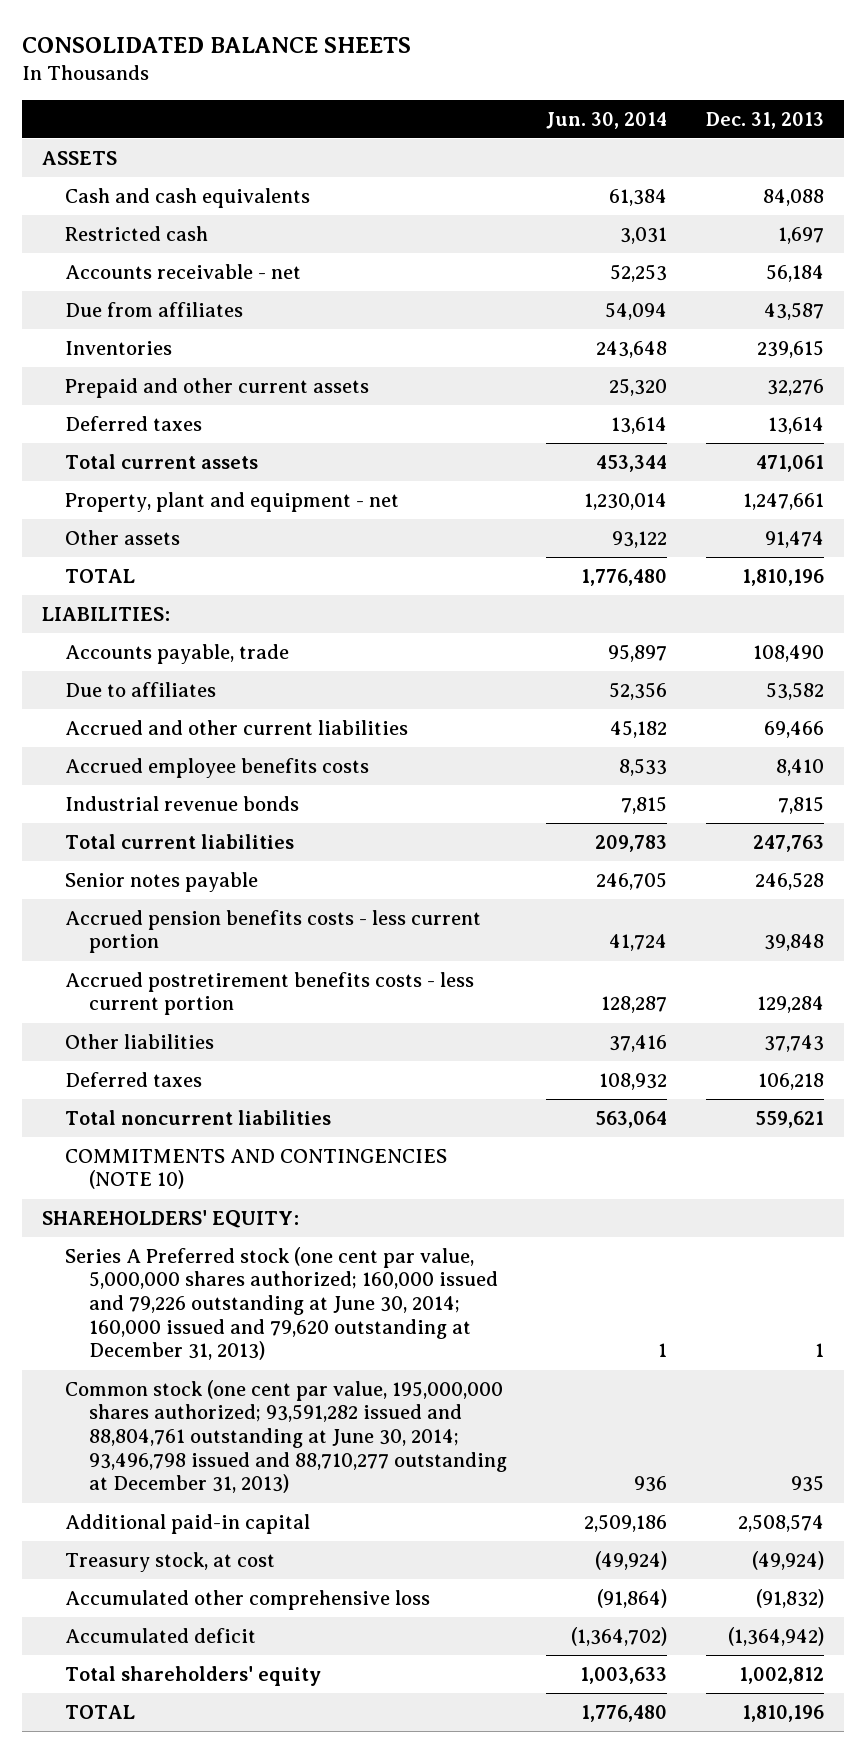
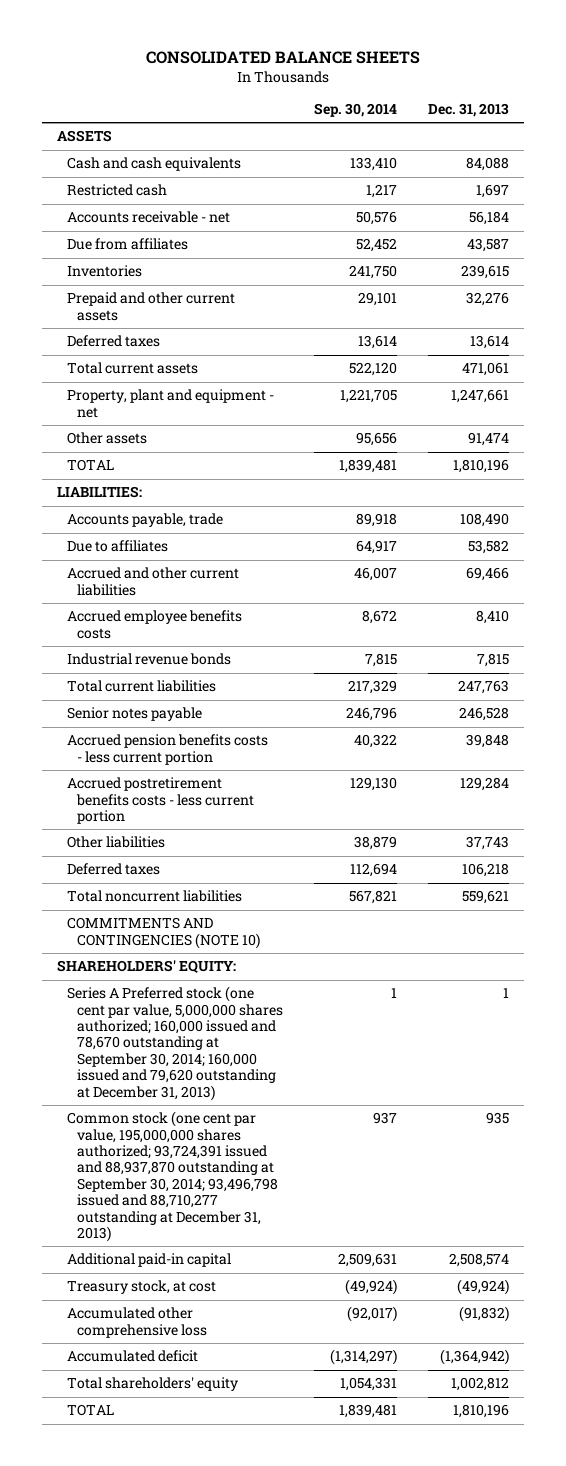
[545,111,667,129] Jun. 30, 2014 -> none
none -> [313,102,397,117] Sep. 30, 2014
[65,1246,498,1361] Series A Preferred stock (one cent par value, 5,000,000 shares authorized; 160,000 issued and 79,226 outstanding at June 30, 2014; 160,000 issued and 79,620 outstanding at December 31, 2013) -> [67,986,284,1101] Series A Preferred stock (one cent par value, 5,000,000 shares authorized; 160,000 issued and 78,670 outstanding at September 30, 2014; 160,000 issued and 79,620 outstanding at December 31, 2013)
[65,1379,507,1494] Common stock (one cent par value, 195,000,000 shares authorized; 93,591,282 issued and 88,804,761 outstanding at June 30, 2014; 93,496,798 issued and 88,710,277 outstanding at December 31, 2013) -> [67,1111,279,1242] Common stock (one cent par value, 195,000,000 shares authorized; 93,724,391 issued and 88,937,870 outstanding at September 30, 2014; 93,496,798 issued and 88,710,277 outstanding at December 31, 2013)

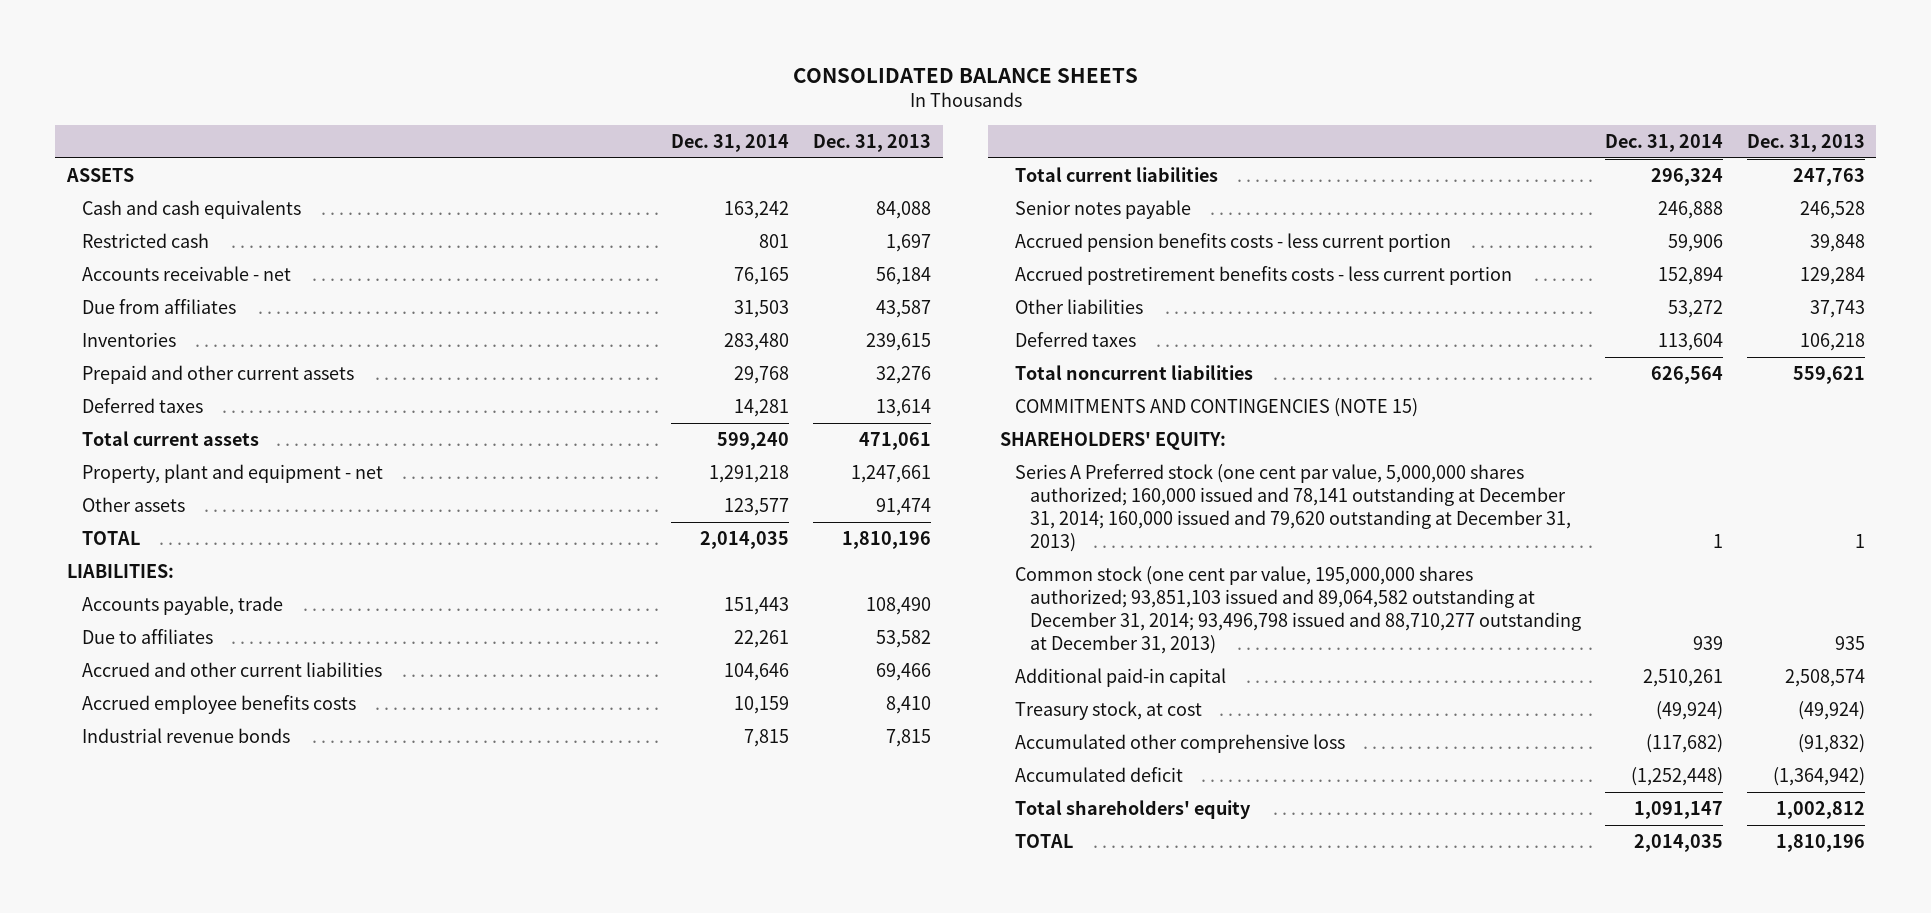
[313,102,397,117] Sep. 30, 2014 -> none
none -> [671,133,790,152] Dec. 31, 2014
[67,917,261,949] COMMITMENTS AND CONTINGENCIES (NOTE 10) -> [1014,398,1418,418] COMMITMENTS AND CONTINGENCIES (NOTE 15)
[67,986,284,1101] Series A Preferred stock (one cent par value, 5,000,000 shares authorized; 160,000 issued and 78,670 outstanding at September 30, 2014; 160,000 issued and 79,620 outstanding at December 31, 2013) -> [1014,464,1571,553] Series A Preferred stock (one cent par value, 5,000,000 shares authorized; 160,000 issued and 78,141 outstanding at December 31, 2014; 160,000 issued and 79,620 outstanding at December 31, 2013)
[67,1111,279,1242] Common stock (one cent par value, 195,000,000 shares authorized; 93,724,391 issued and 88,937,870 outstanding at September 30, 2014; 93,496,798 issued and 88,710,277 outstanding at December 31, 2013) -> [1014,566,1581,655] Common stock (one cent par value, 195,000,000 shares authorized; 93,851,103 issued and 89,064,582 outstanding at December 31, 2014; 93,496,798 issued and 88,710,277 outstanding at December 31, 2013)

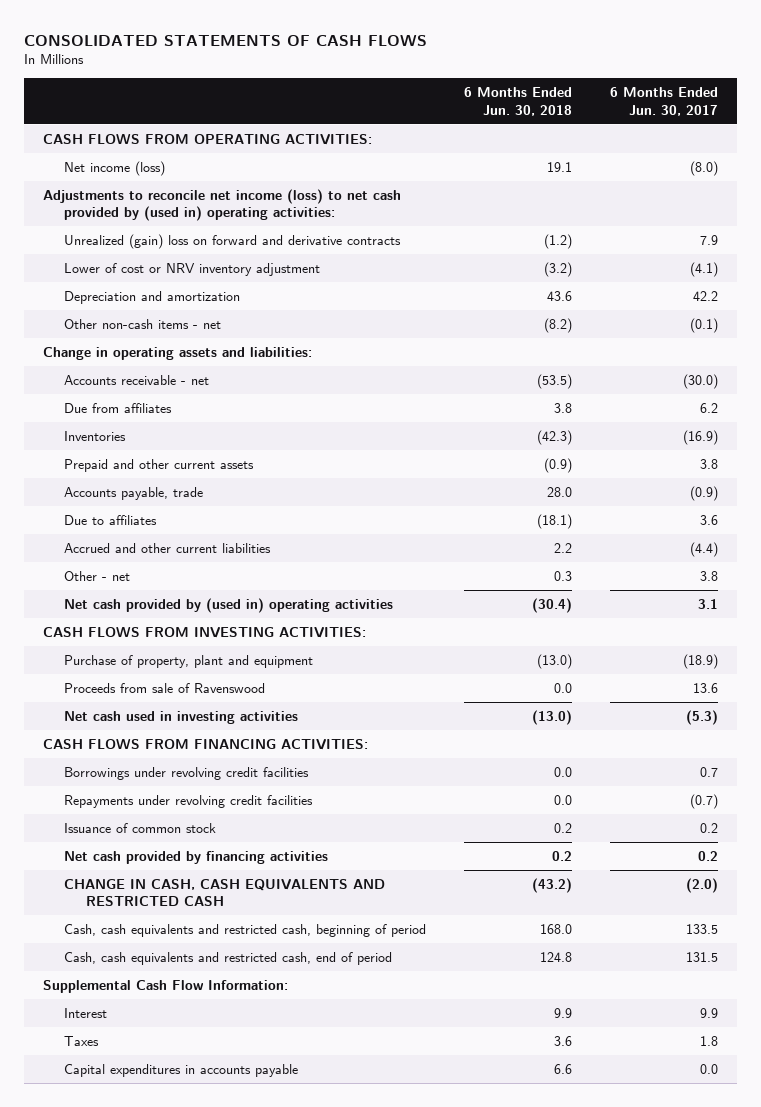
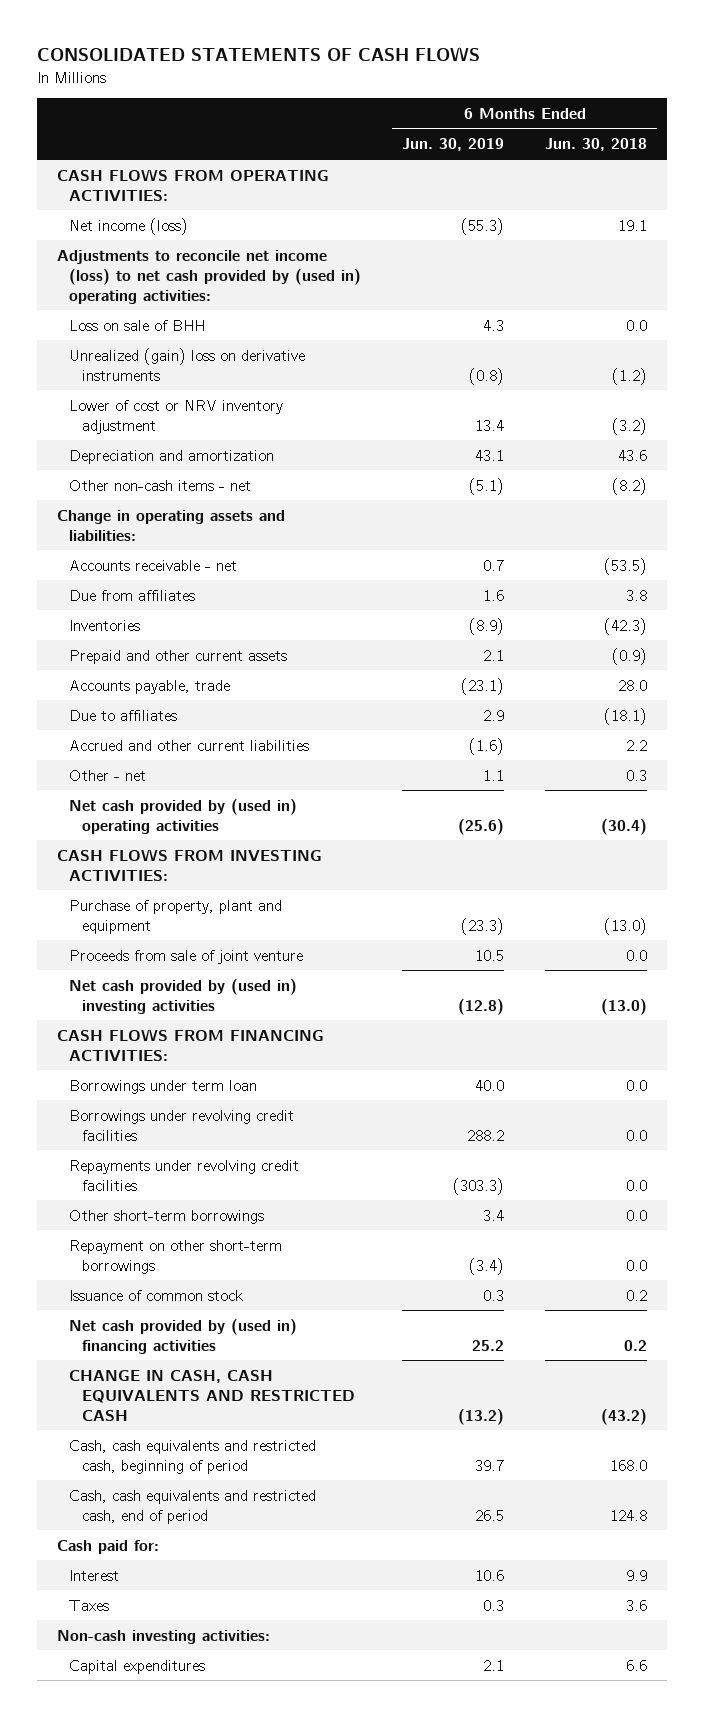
[610,87,719,116] 6 Months Ended Jun. 30, 2017 -> none
none -> [402,138,505,152] Jun. 30, 2019
none -> [69,319,206,331] Loss on sale of BHH
[64,233,402,249] Unrealized (gain) loss on forward and derivative contracts -> [69,347,306,381] Unrealized (gain) loss on derivative instruments
[64,682,266,693] Proceeds from sale of Ravenswood -> [69,949,304,964] Proceeds from sale of joint venture
[64,710,299,724] Net cash used in investing activities -> [69,978,298,1014] Net cash provided by (used in) investing activities
none -> [69,1079,258,1094] Borrowings under term loan
none -> [69,1209,265,1224] Other short-term borrowings
none -> [69,1239,283,1274] Repayment on other short-term borrowings
[64,850,329,864] Net cash provided by financing activities -> [69,1318,298,1354] Net cash provided by (used in) financing activities
[42,979,288,993] Supplemental Cash Flow Information: -> none
none -> [57,1539,160,1554] Cash paid for:
[64,1063,299,1077] Capital expenditures in accounts payable -> none
none -> [57,1629,271,1644] Non-cash investing activities:
none -> [69,1659,206,1674] Capital expenditures

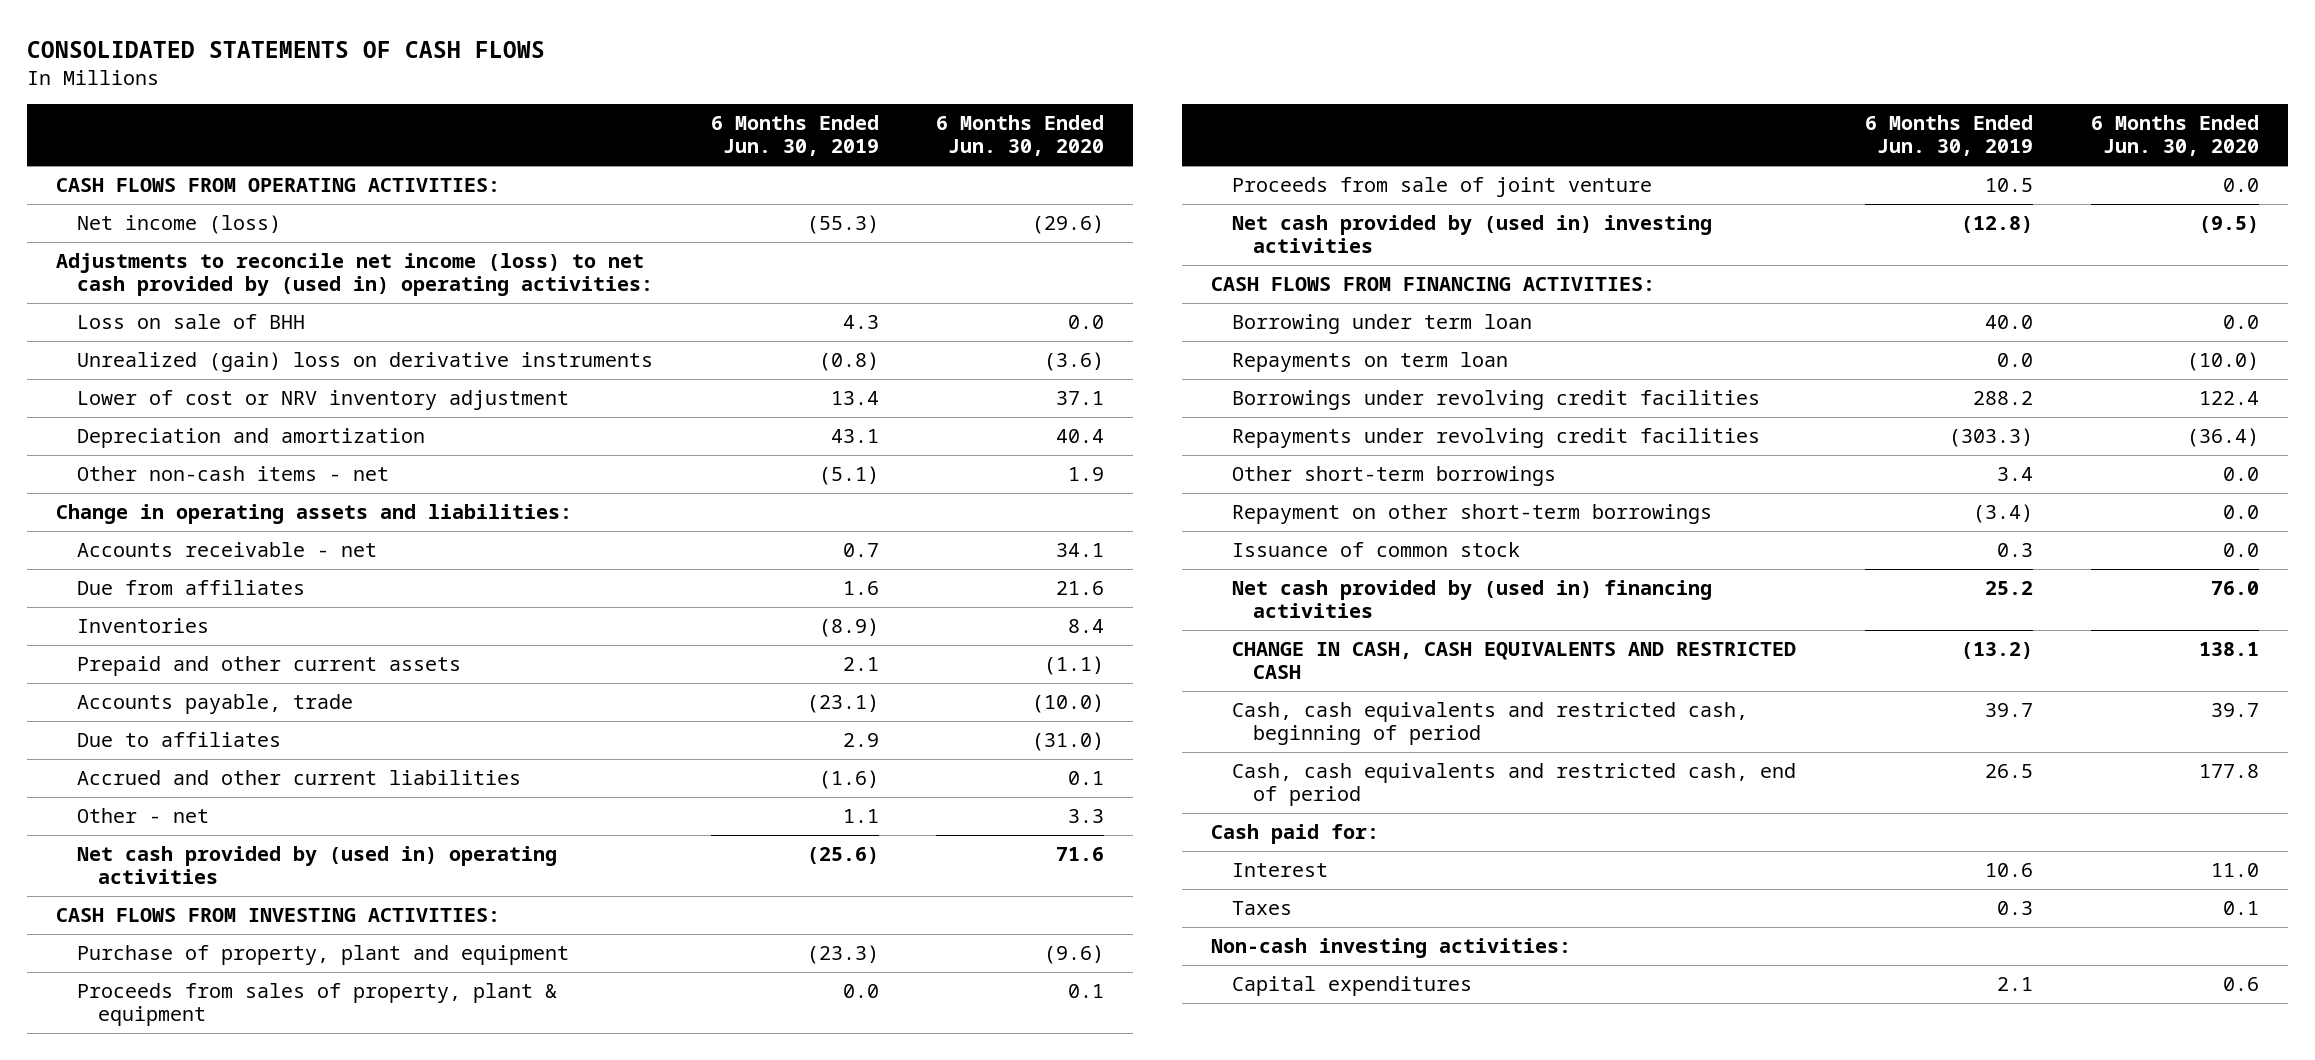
[544,138,647,152] Jun. 30, 2018 -> none
none -> [936,115,1105,157] 6 Months Ended Jun. 30, 2020
none -> [76,982,557,1027] Proceeds from sales of property, plant & equipment
[69,1079,258,1094] Borrowings under term loan -> [1231,313,1532,334] Borrowing under term loan
none -> [1231,351,1508,372] Repayments on term loan

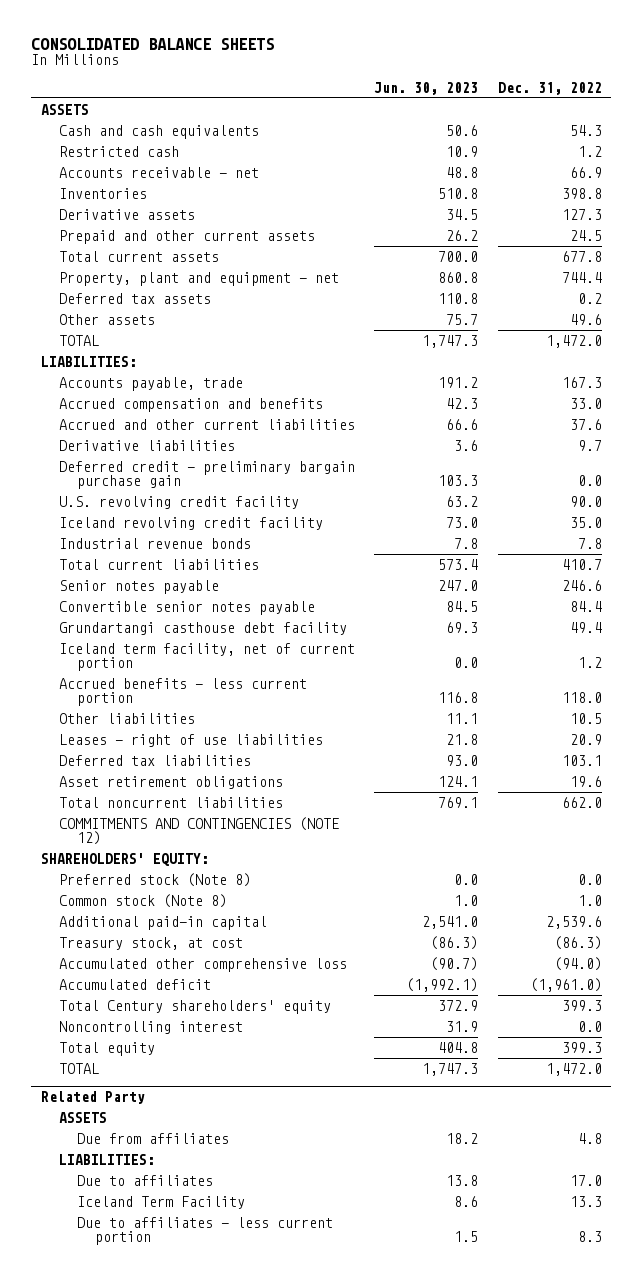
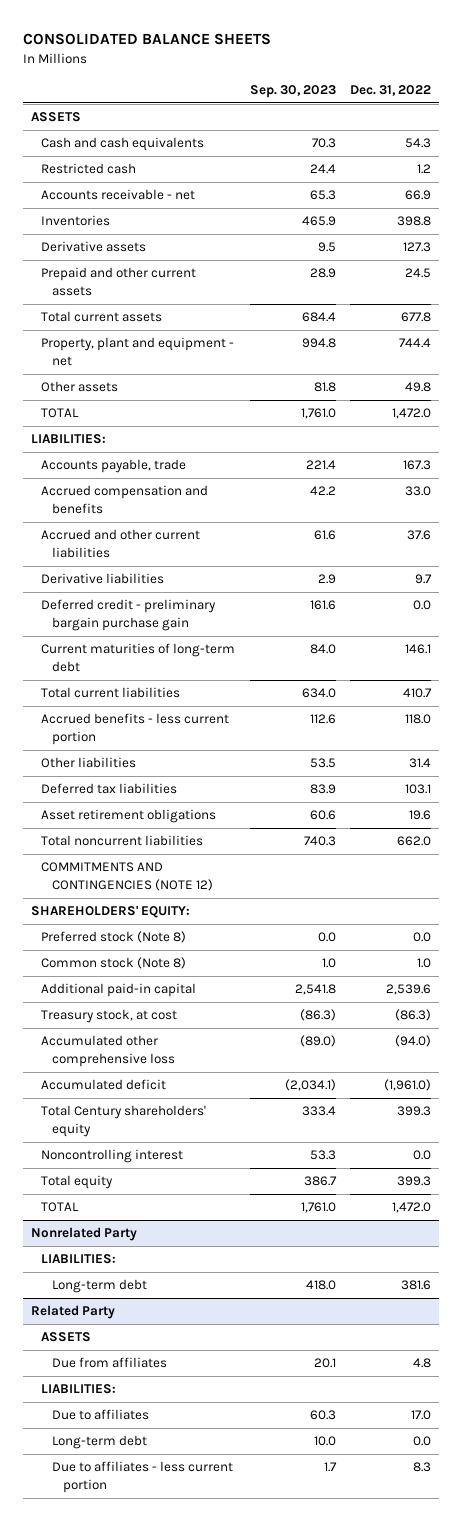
[374,81,479,95] Jun. 30, 2023 -> none
none -> [249,84,336,98] Sep. 30, 2023
[58,292,211,304] Deferred tax assets -> none
[569,313,602,325] 49.6 -> [405,382,432,393] 49.8
[58,495,299,509] U.S. revolving credit facility -> none
[58,516,323,530] Iceland revolving credit facility -> none
[58,537,251,549] Industrial revenue bonds -> none
none -> [41,643,236,672] Current maturities of long-term debt
[58,579,219,594] Senior notes payable -> none
[58,600,315,615] Convertible senior notes payable -> none
[58,621,347,635] Grundartangi casthouse debt facility -> none
[58,642,355,672] Iceland term facility, net of current portion -> none
[58,733,323,747] Leases - right of use liabilities -> none
[569,712,602,724] 10.5 -> [409,758,432,769] 31.4
none -> [30,1227,137,1242] Nonrelated Party
none -> [41,1254,117,1265] LIABILITIES:
none -> [52,1279,148,1294] Long-term debt
[76,1195,245,1209] Iceland Term Facility -> none
none -> [52,1435,148,1450] Long-term debt

